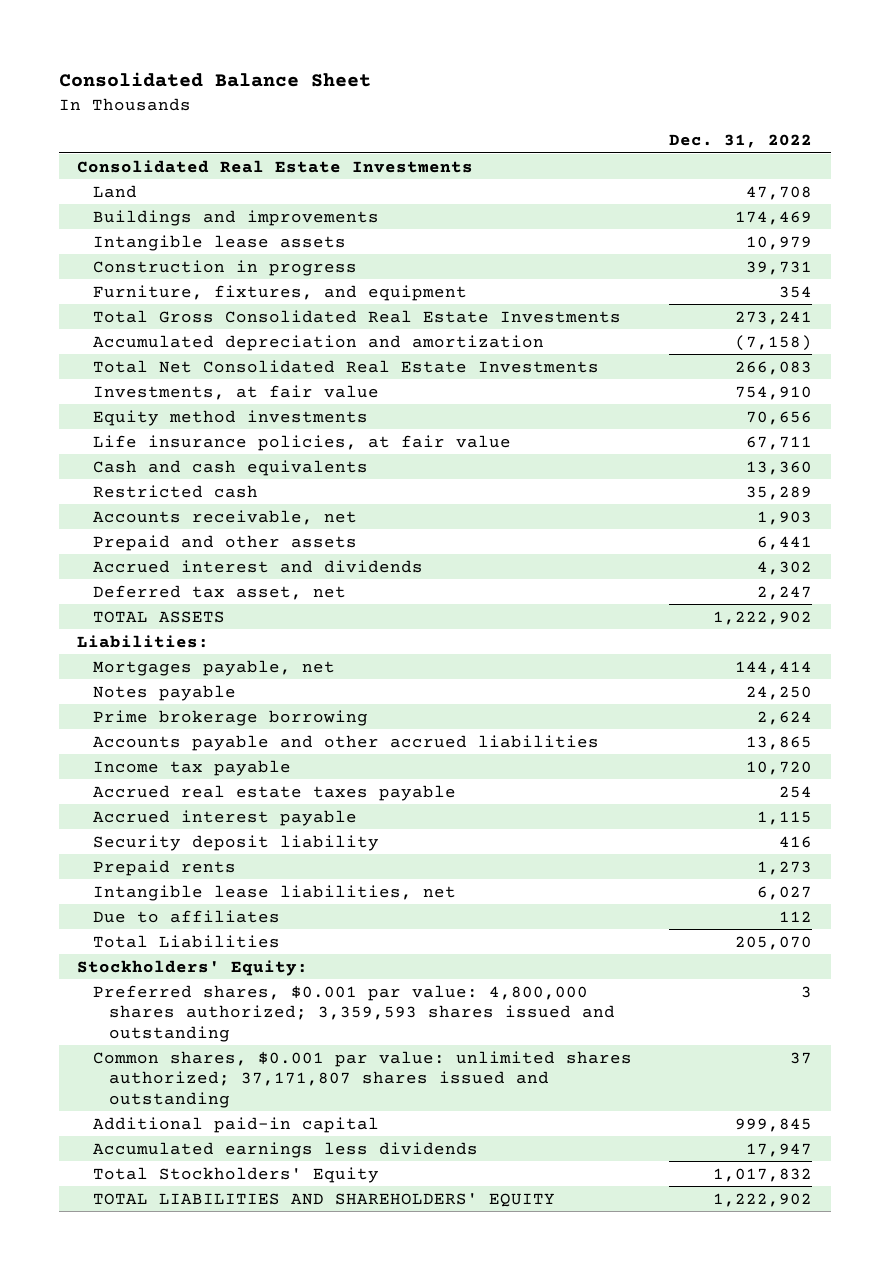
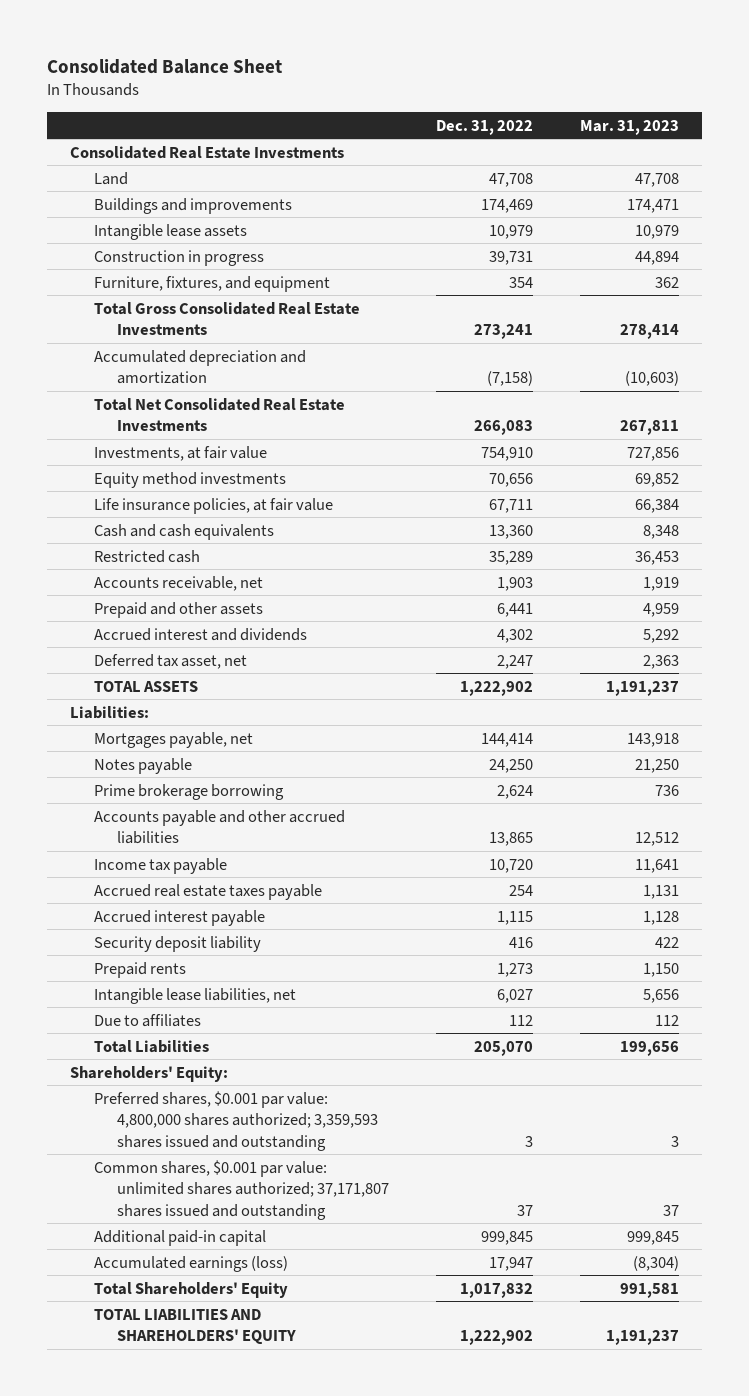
none -> [579,119,679,135] Mar. 31, 2023
[77,959,309,976] Stockholders' Equity: -> [70,1065,229,1082] Shareholders' Equity:
[92,1141,478,1158] Accumulated earnings less dividends -> [93,1255,288,1272] Accumulated earnings (loss)
[92,1166,379,1183] Total Stockholders' Equity -> [93,1281,288,1298] Total Shareholders' Equity

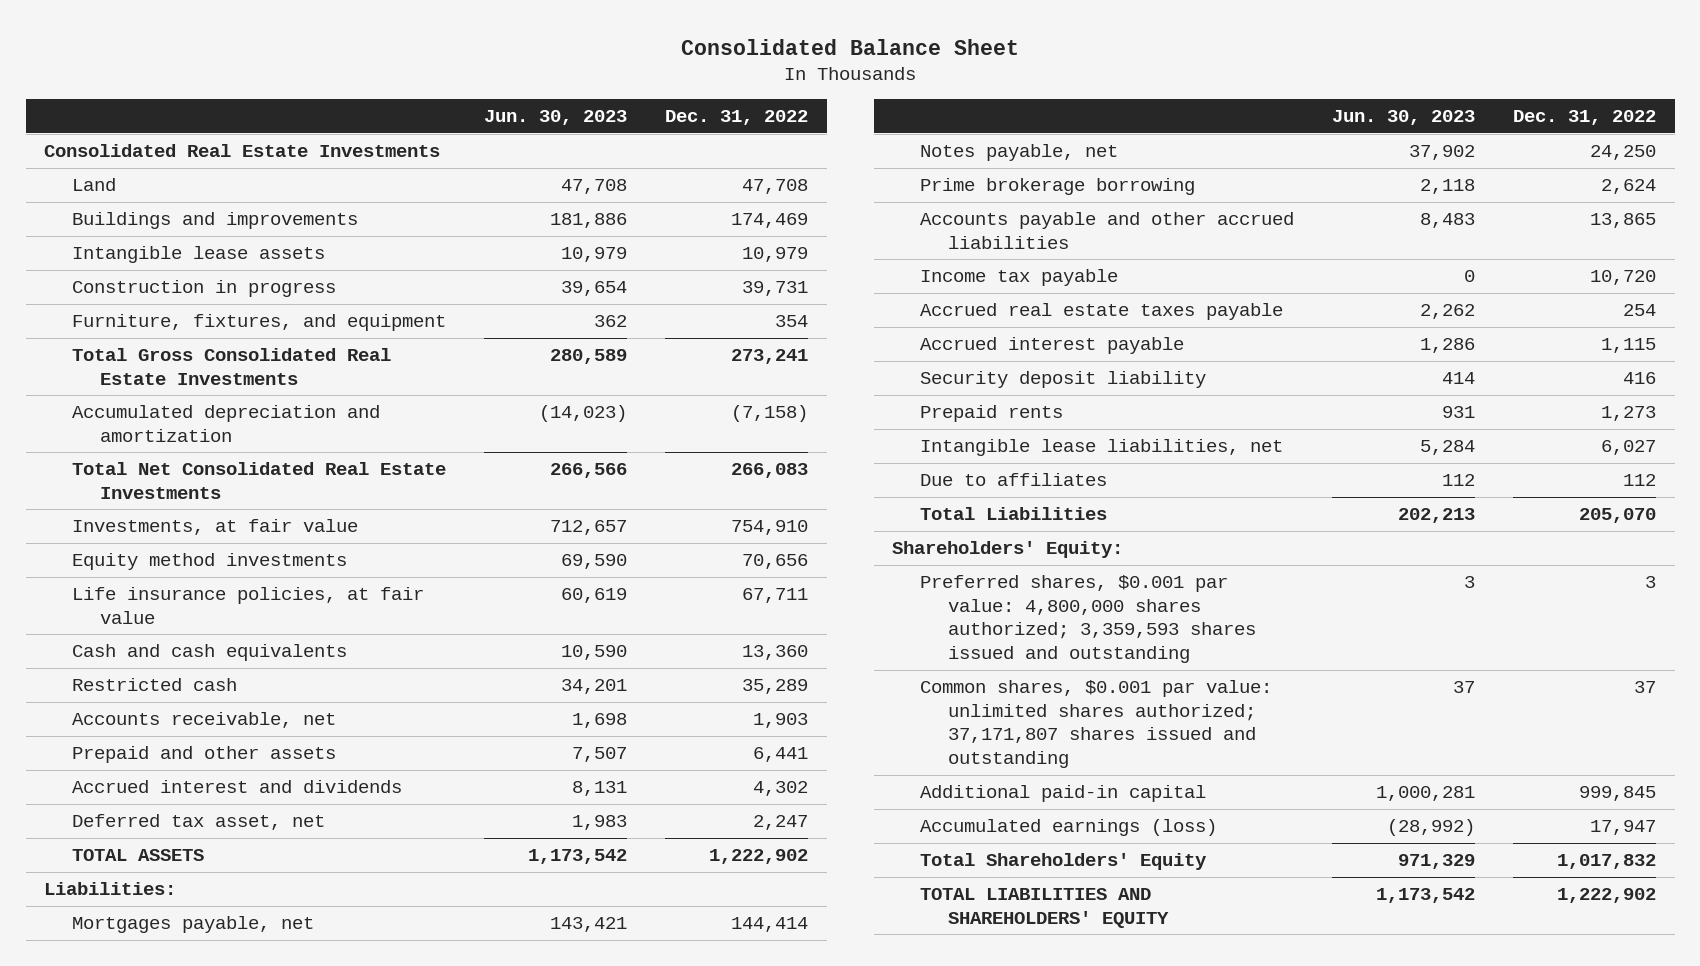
[579,119,679,135] Mar. 31, 2023 -> none
none -> [483,109,627,125] Jun. 30, 2023
[93,757,192,774] Notes payable -> [920,144,1119,162] Notes payable, net

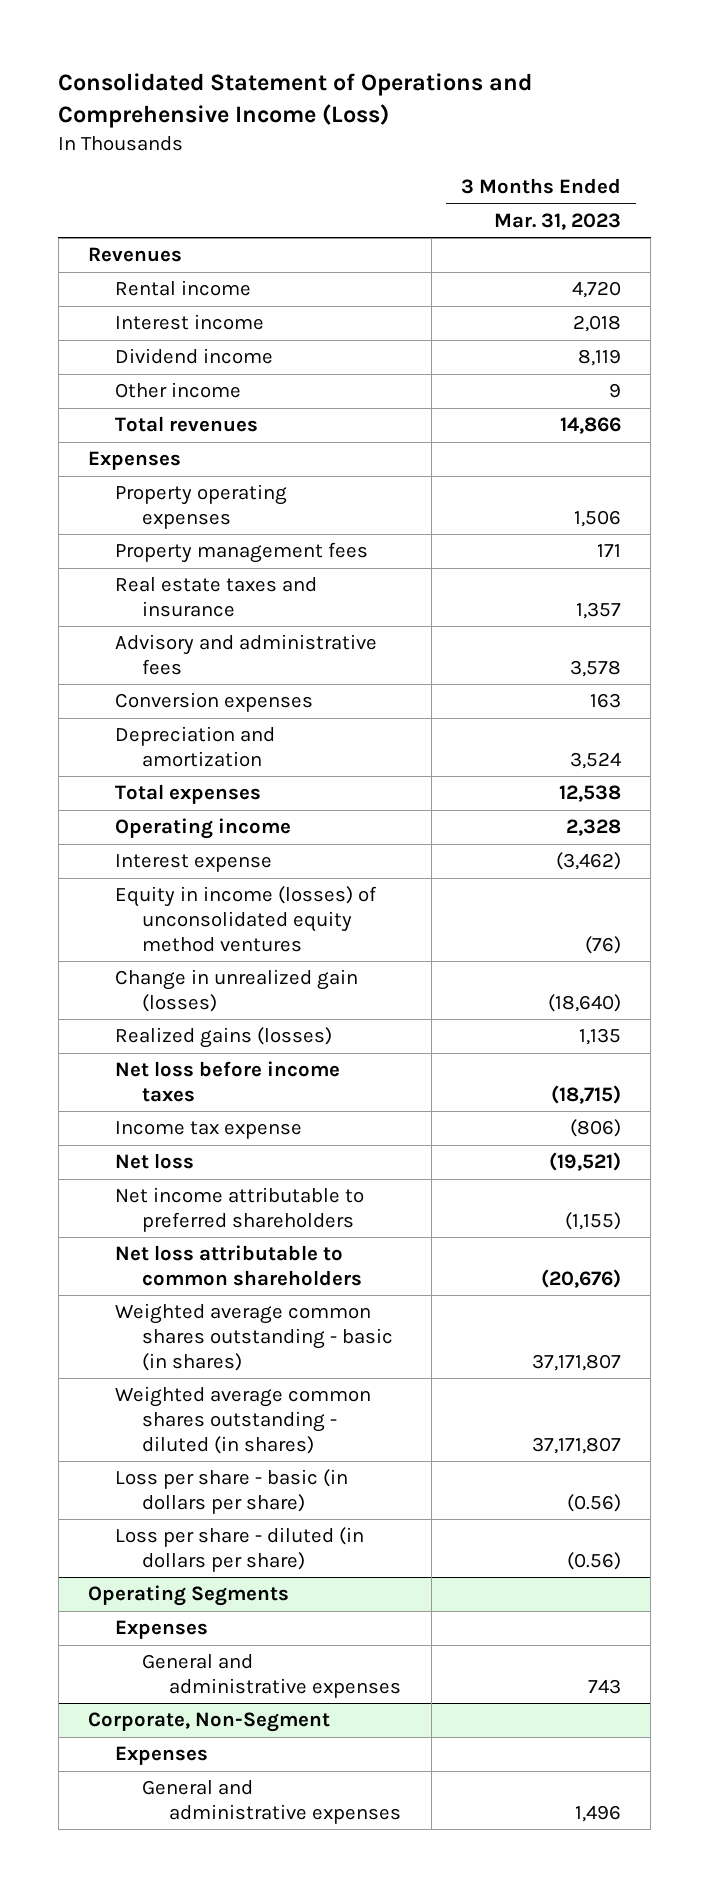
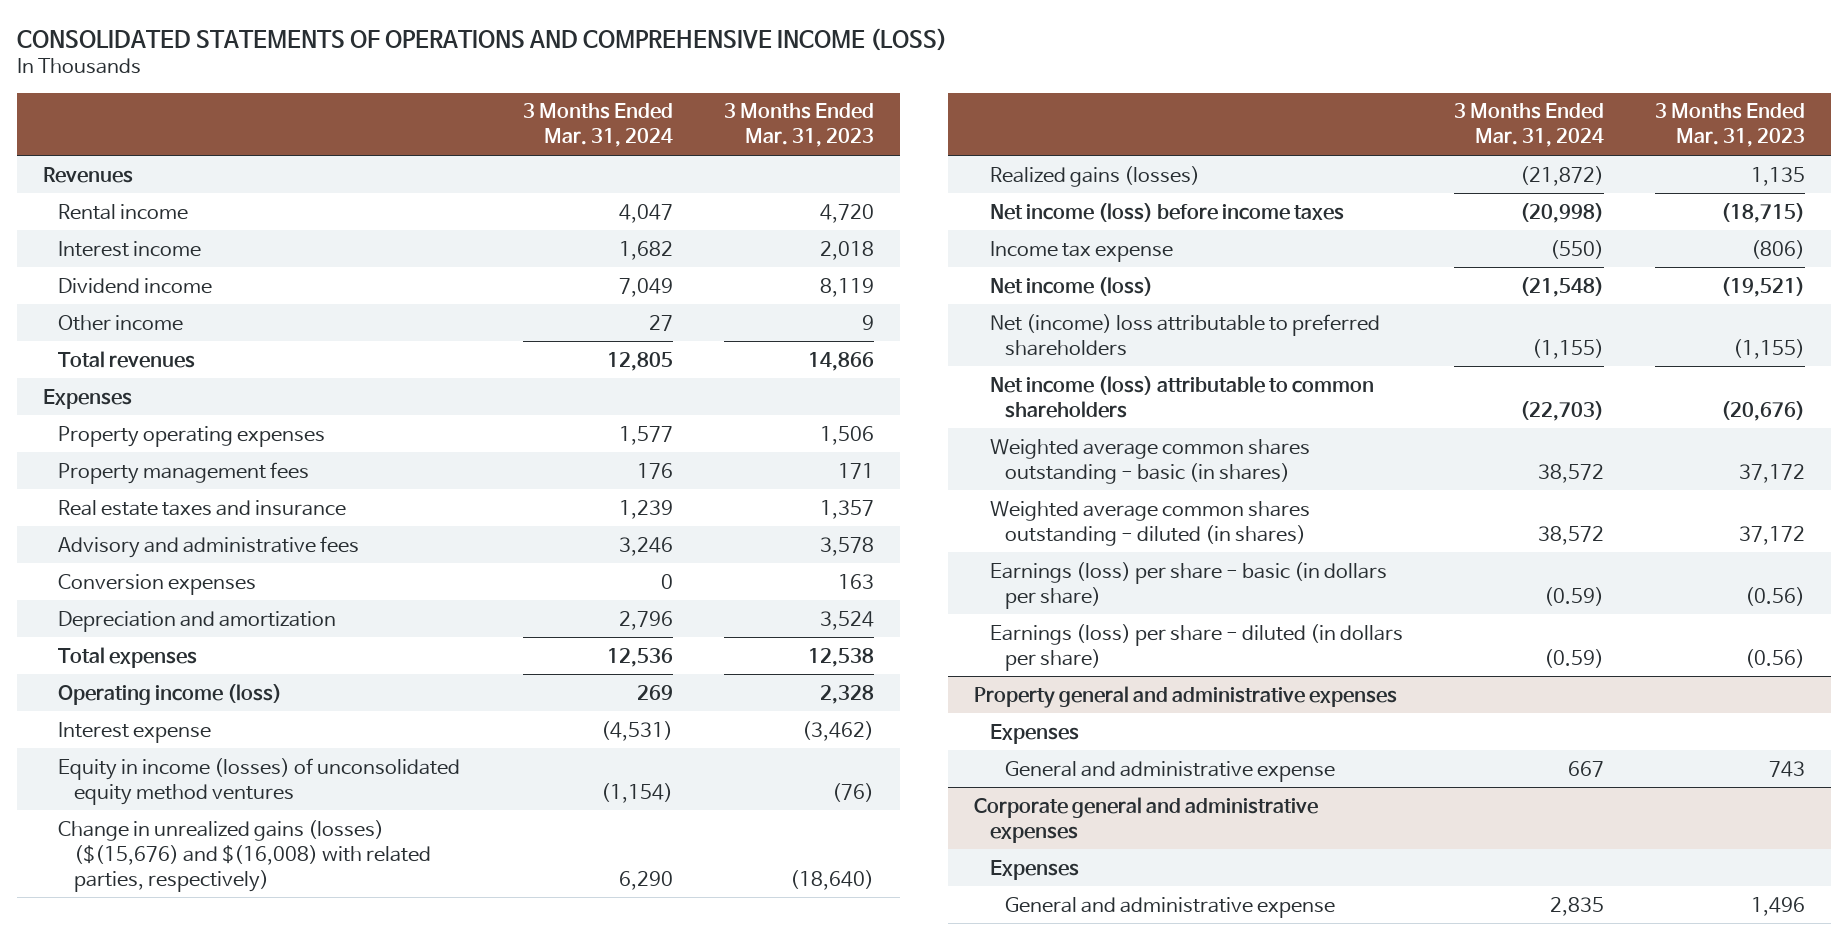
[58,73,533,128] Consolidated Statement of Operations and Comprehensive Income (Loss) -> [17,28,948,52] CONSOLIDATED STATEMENTS OF OPERATIONS AND COMPREHENSIVE INCOME (LOSS)
none -> [522,103,673,148] 3 Months Ended Mar. 31, 2024
[115,818,292,840] Operating income -> [58,683,283,705] Operating income (loss)
[115,969,359,1013] Change in unrealized gain (losses) -> [58,819,431,892] Change in unrealized gains (losses) ($(15,676) and $(16,008) with related parties, respectively)
[115,1061,341,1103] Net loss before income taxes -> [989,202,1344,222] Net income (loss) before income taxes
[115,1153,195,1170] Net loss -> [989,276,1153,296] Net income (loss)
[115,1187,365,1233] Net income attributable to preferred shareholders -> [989,313,1380,356] Net (income) loss attributable to preferred shareholders
[115,1245,363,1287] Net loss attributable to common shareholders -> [989,375,1374,418] Net income (loss) attributable to common shareholders
[531,1353,621,1371] 37,171,807 -> [1739,463,1806,483] 37,172
[531,1436,621,1454] 37,171,807 -> [1739,525,1806,545] 37,172
[115,1469,349,1515] Loss per share - basic (in dollars per share) -> [989,561,1387,609] Earnings (loss) per share - basic (in dollars per share)
[115,1527,365,1573] Loss per share - diluted (in dollars per share) -> [989,623,1403,671] Earnings (loss) per share - diluted (in dollars per share)
[88,1585,290,1607] Operating Segments -> [973,685,1397,708] Property general and administrative expenses
[142,1654,402,1699] General and administrative expenses -> [1005,760,1336,782] General and administrative expense
[88,1712,331,1733] Corporate, Non-Segment -> [973,796,1318,843] Corporate general and administrative expenses
[142,1780,402,1825] General and administrative expenses -> [1005,896,1336,918] General and administrative expense

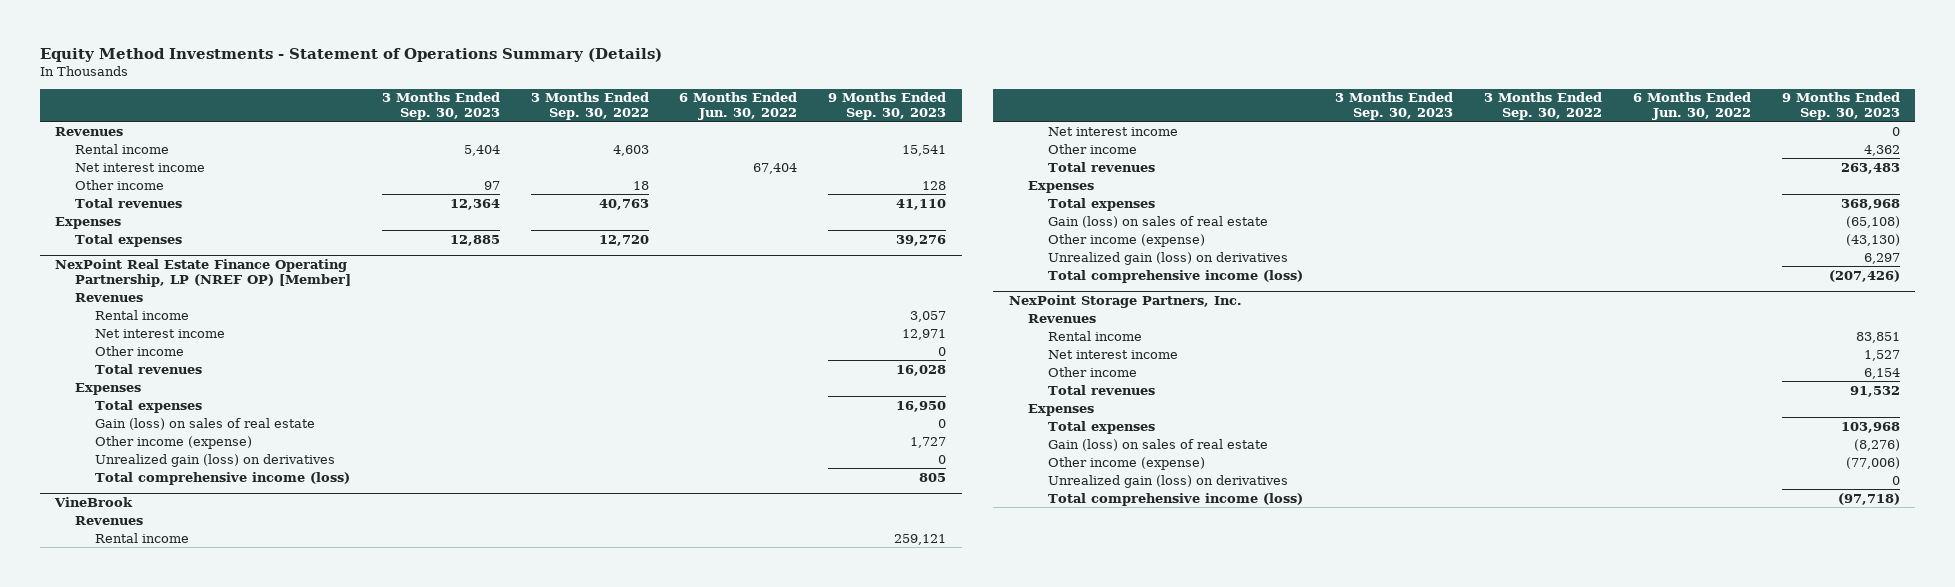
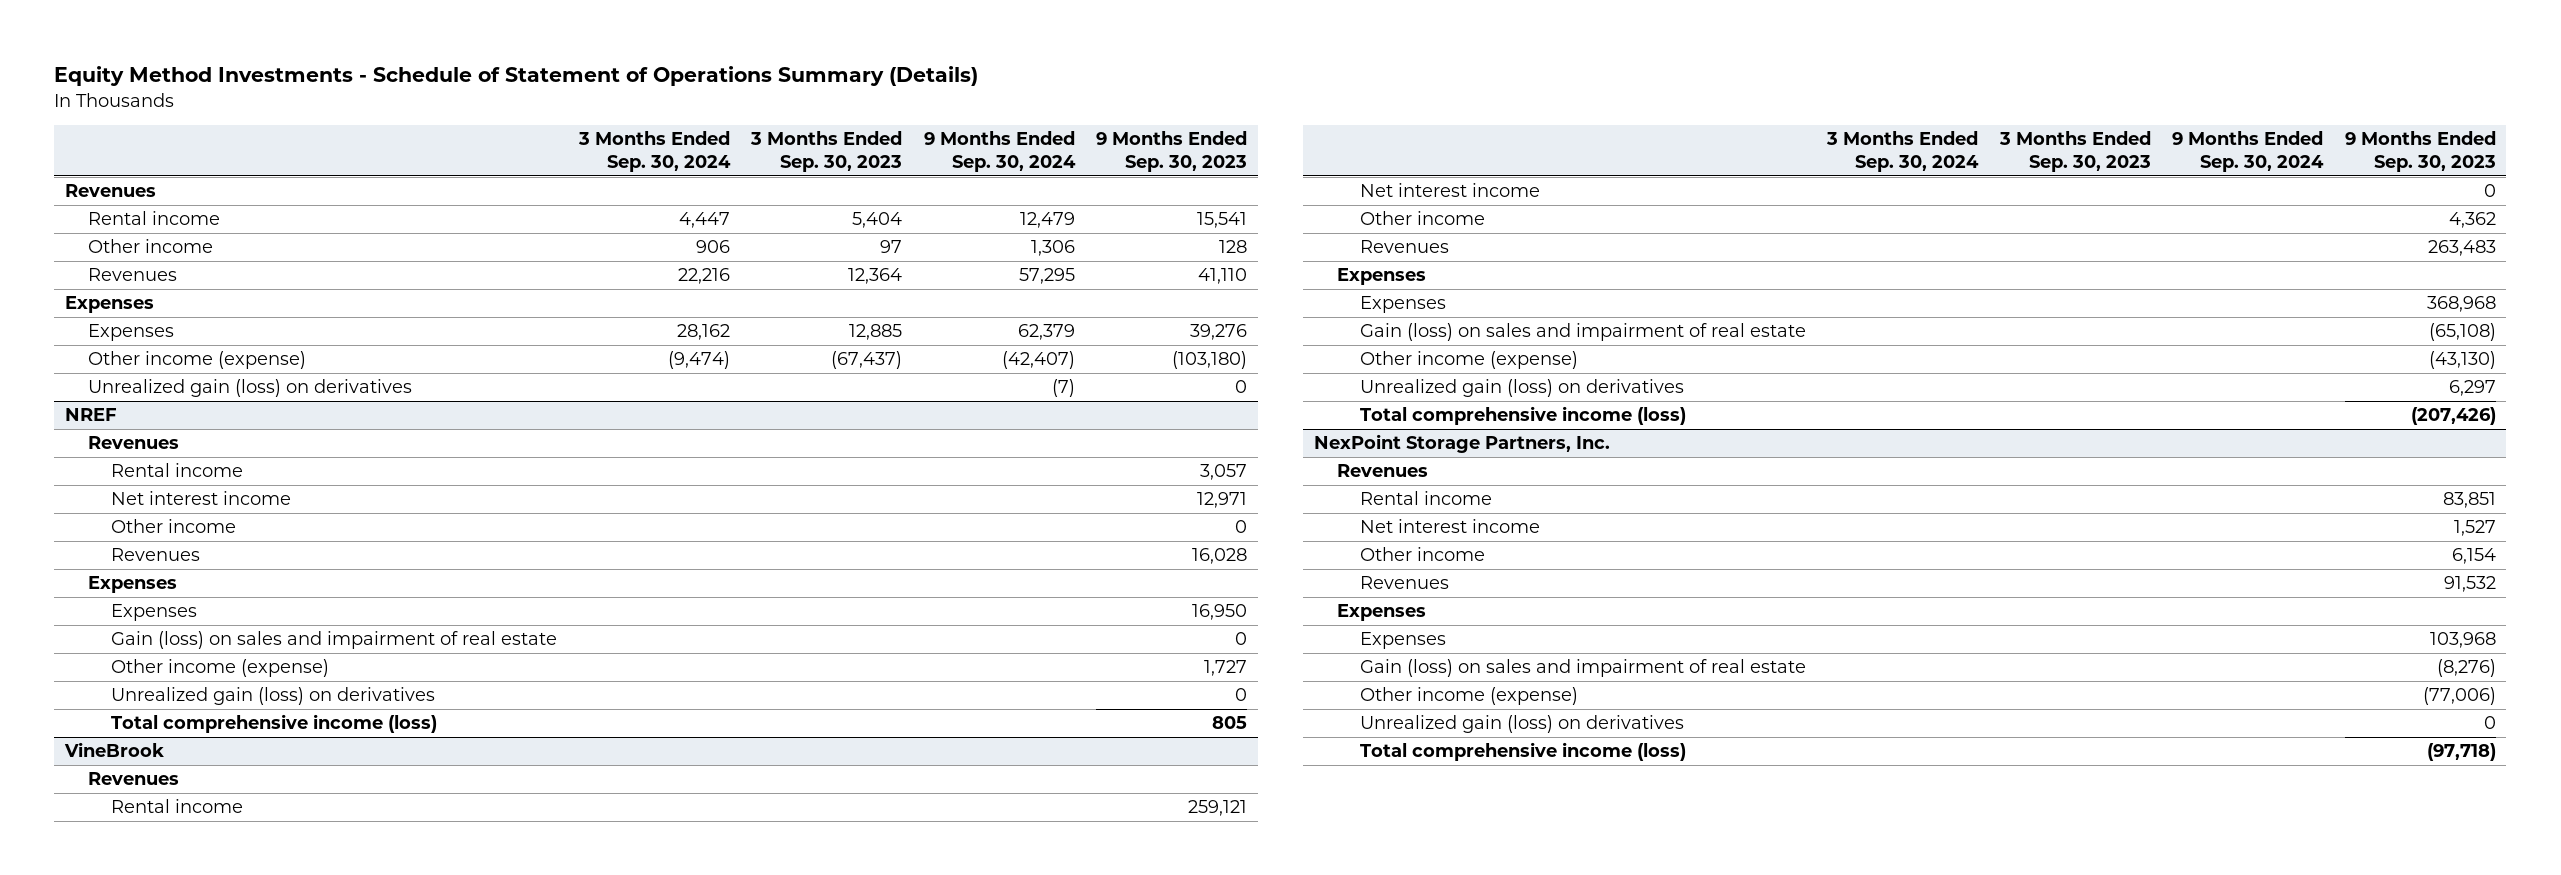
[39,48,662,63] Equity Method Investments - Statement of Operations Summary (Details) -> [54,66,979,87] Equity Method Investments - Schedule of Statement of Operations Summary (Details)
[530,92,649,120] 3 Months Ended Sep. 30, 2022 -> none
[679,92,798,120] 6 Months Ended Jun. 30, 2022 -> none
none -> [577,131,731,172] 3 Months Ended Sep. 30, 2024
none -> [923,131,1076,172] 9 Months Ended Sep. 30, 2024
[74,162,205,172] Net interest income -> none
[74,197,182,208] Total revenues -> [88,268,178,282] Revenues
[74,233,182,247] Total expenses -> [88,324,175,342] Expenses
none -> [88,351,307,370] Other income (expense)
none -> [88,379,413,398] Unrealized gain (loss) on derivatives
[55,258,351,287] NexPoint Real Estate Finance Operating Partnership, LP (NREF OP) [Member] -> [65,408,118,422] NREF
[94,363,202,374] Total revenues -> [111,548,201,562] Revenues
[94,399,202,413] Total expenses -> [111,604,198,622] Expenses
[94,417,315,430] Gain (loss) on sales of real estate -> [111,631,558,650] Gain (loss) on sales and impairment of real estate
[1047,161,1155,172] Total revenues -> [1359,240,1449,254] Revenues
[1047,197,1155,211] Total expenses -> [1359,296,1446,314] Expenses
[1047,215,1268,228] Gain (loss) on sales of real estate -> [1359,323,1806,342] Gain (loss) on sales and impairment of real estate
[1047,384,1155,395] Total revenues -> [1359,576,1449,590] Revenues
[1047,420,1155,434] Total expenses -> [1359,632,1446,650] Expenses
[1047,438,1268,451] Gain (loss) on sales of real estate -> [1359,659,1806,678] Gain (loss) on sales and impairment of real estate

